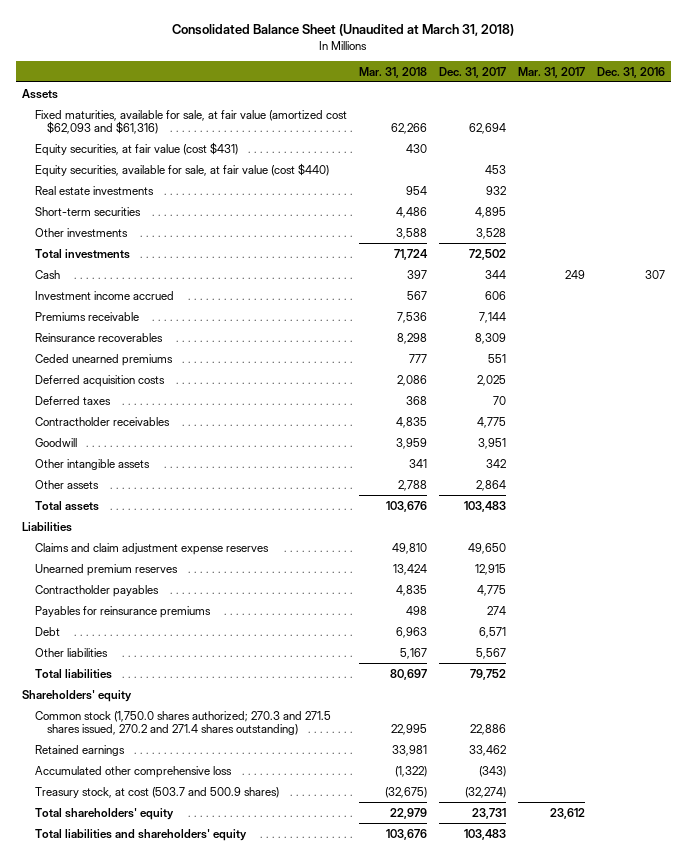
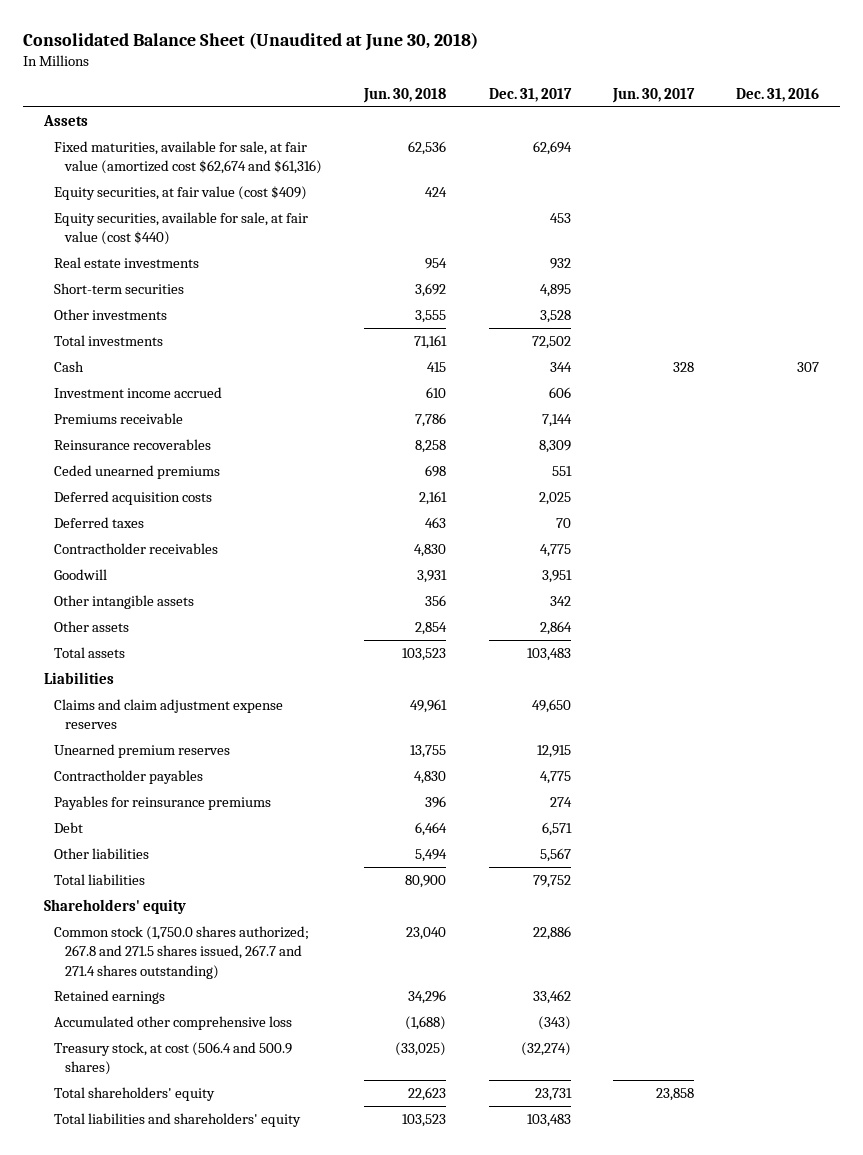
[172,24,515,37] Consolidated Balance Sheet (Unaudited at March 31, 2018) -> [22,31,478,51] Consolidated Balance Sheet (Unaudited at June 30, 2018)
[358,66,427,78] Mar. 31, 2018 -> none
[517,66,585,78] Mar. 31, 2017 -> none
none -> [363,88,447,104] Jun. 30, 2018
none -> [611,88,695,104] Jun. 30, 2017
[34,109,347,135] Fixed maturities, available for sale, at fair value (amortized cost $62,093 and $61,316) -> [54,140,323,175] Fixed maturities, available for sale, at fair value (amortized cost $62,674 and $61,316)
[34,141,238,156] Equity securities, at fair value (cost $431) -> [54,185,308,200] Equity securities, at fair value (cost $409)
[34,710,331,736] Common stock (1,750.0 shares authorized; 270.3 and 271.5 shares issued, 270.2 and 271.4 shares outstanding) -> [54,925,310,979] Common stock (1,750.0 shares authorized; 267.8 and 271.5 shares issued, 267.7 and 271.4 shares outstanding)
[34,786,279,798] Treasury stock, at cost (503.7 and 500.9 shares) -> [54,1041,293,1076] Treasury stock, at cost (506.4 and 500.9 shares)

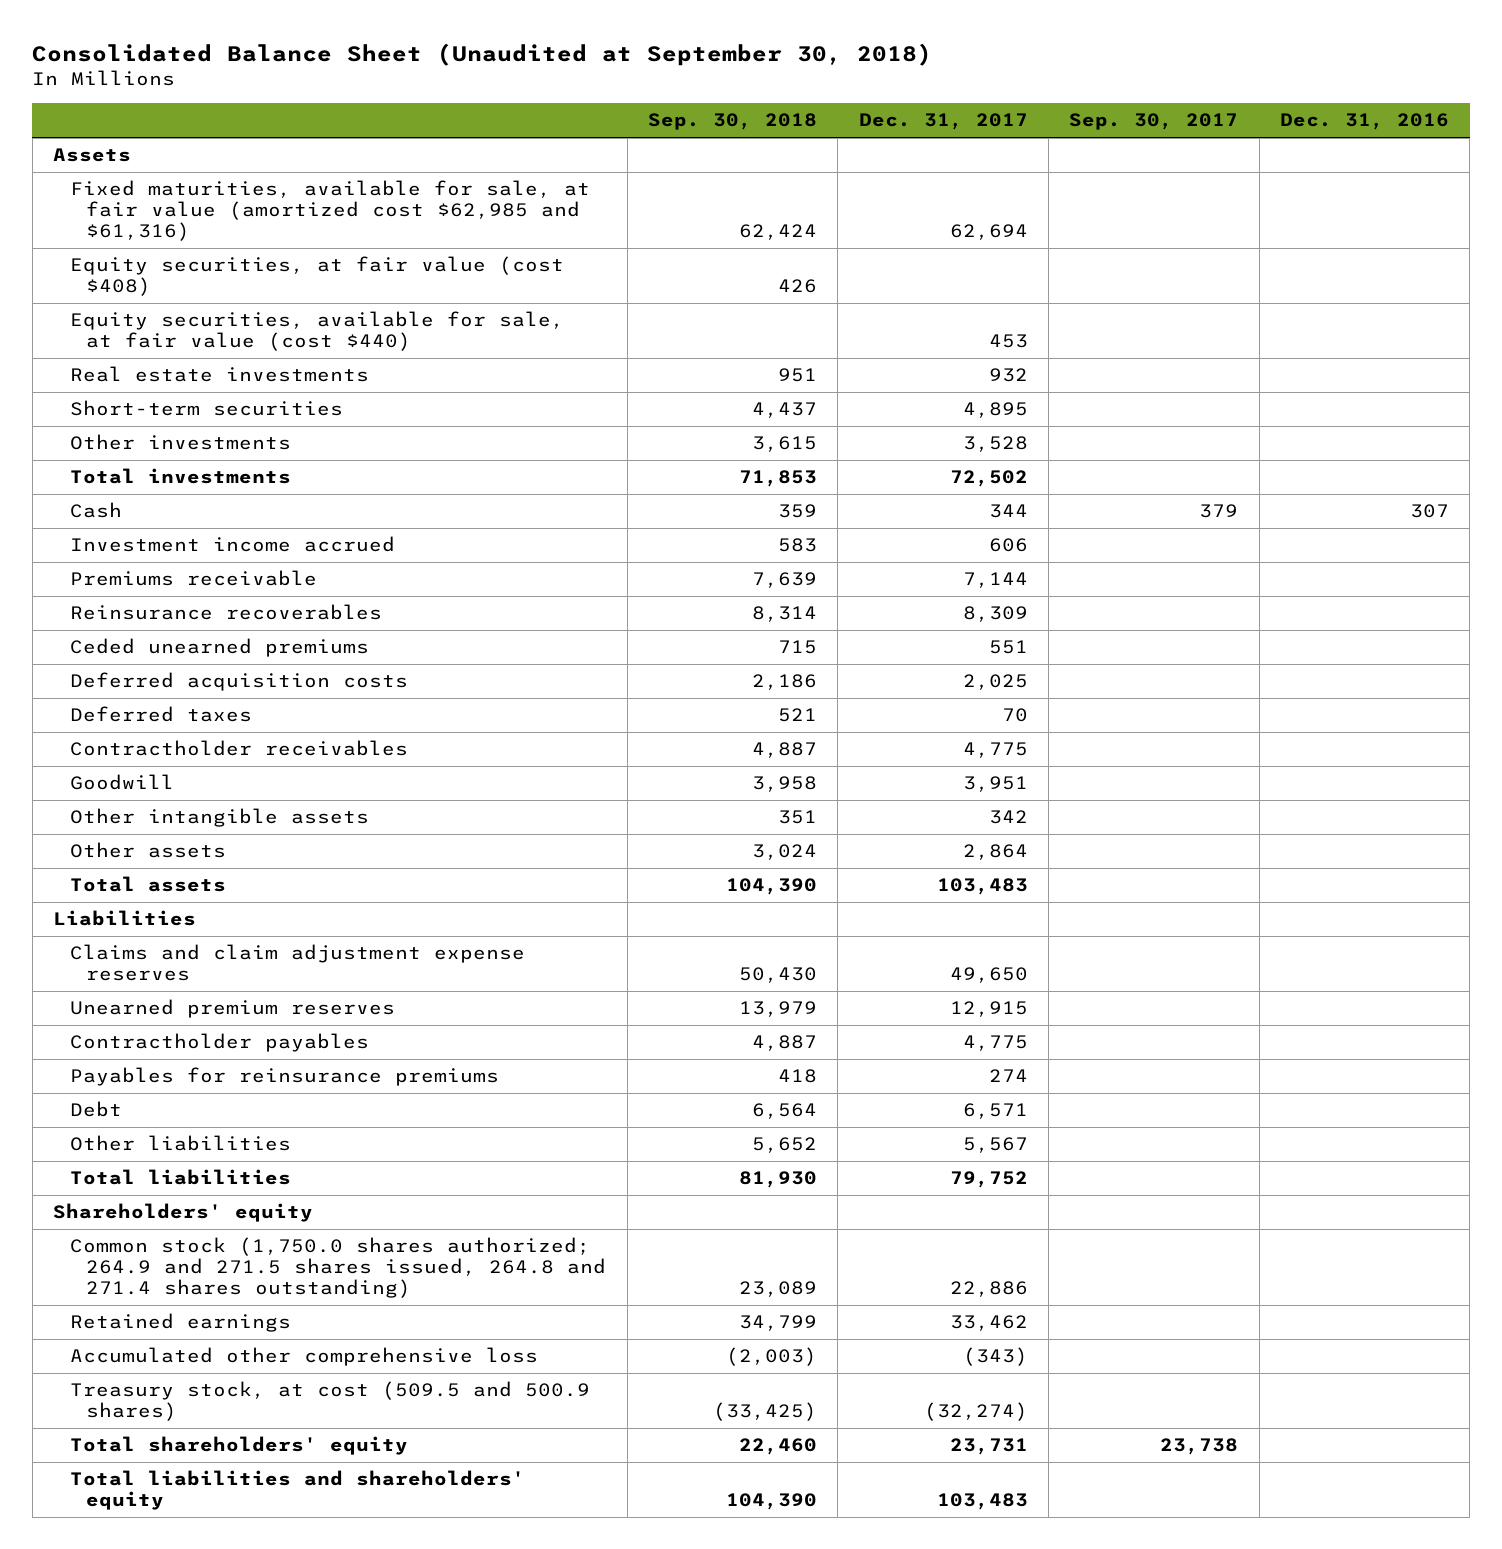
[22,31,478,51] Consolidated Balance Sheet (Unaudited at June 30, 2018) -> [32,42,933,66] Consolidated Balance Sheet (Unaudited at September 30, 2018)
[363,88,447,104] Jun. 30, 2018 -> none
[611,88,695,104] Jun. 30, 2017 -> none
none -> [648,113,818,131] Sep. 30, 2018
none -> [1069,113,1239,131] Sep. 30, 2017
[54,140,323,175] Fixed maturities, available for sale, at fair value (amortized cost $62,674 and $61,316) -> [69,180,590,242] Fixed maturities, available for sale, at fair value (amortized cost $62,985 and $61,316)
[54,185,308,200] Equity securities, at fair value (cost $409) -> [69,256,564,297] Equity securities, at fair value (cost $408)
[54,925,310,979] Common stock (1,750.0 shares authorized; 267.8 and 271.5 shares issued, 267.7 and 271.4 shares outstanding) -> [69,1237,607,1299] Common stock (1,750.0 shares authorized; 264.9 and 271.5 shares issued, 264.8 and 271.4 shares outstanding)
[54,1041,293,1076] Treasury stock, at cost (506.4 and 500.9 shares) -> [69,1381,590,1422] Treasury stock, at cost (509.5 and 500.9 shares)

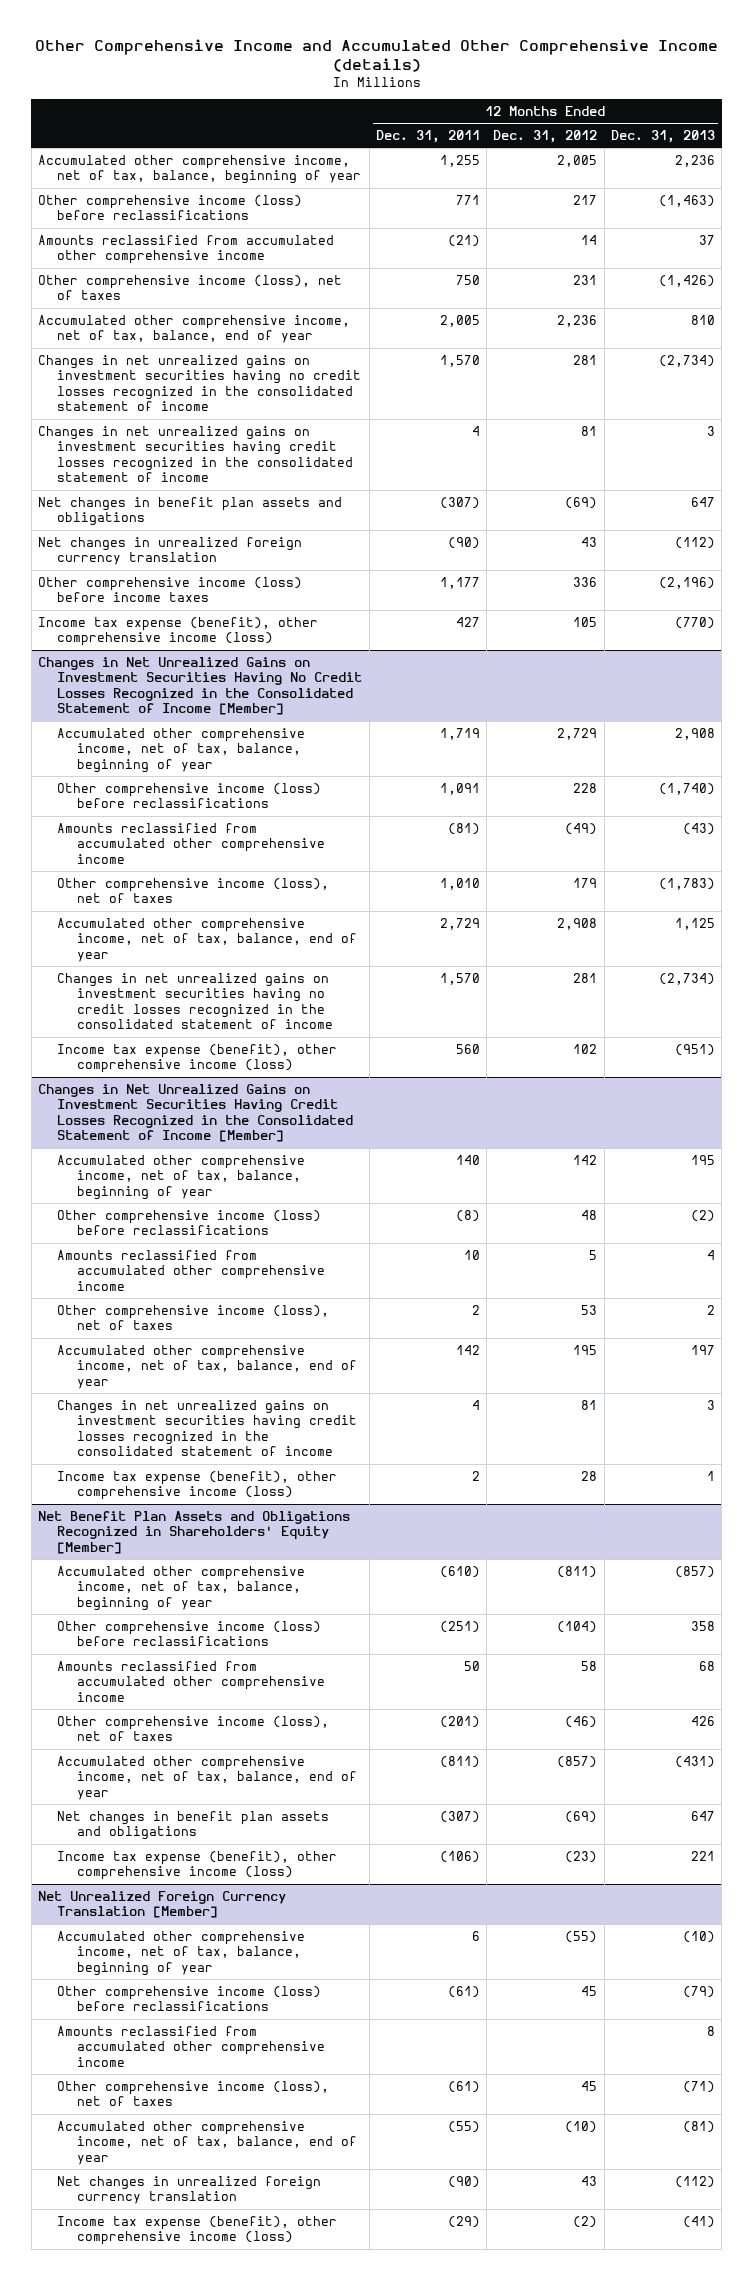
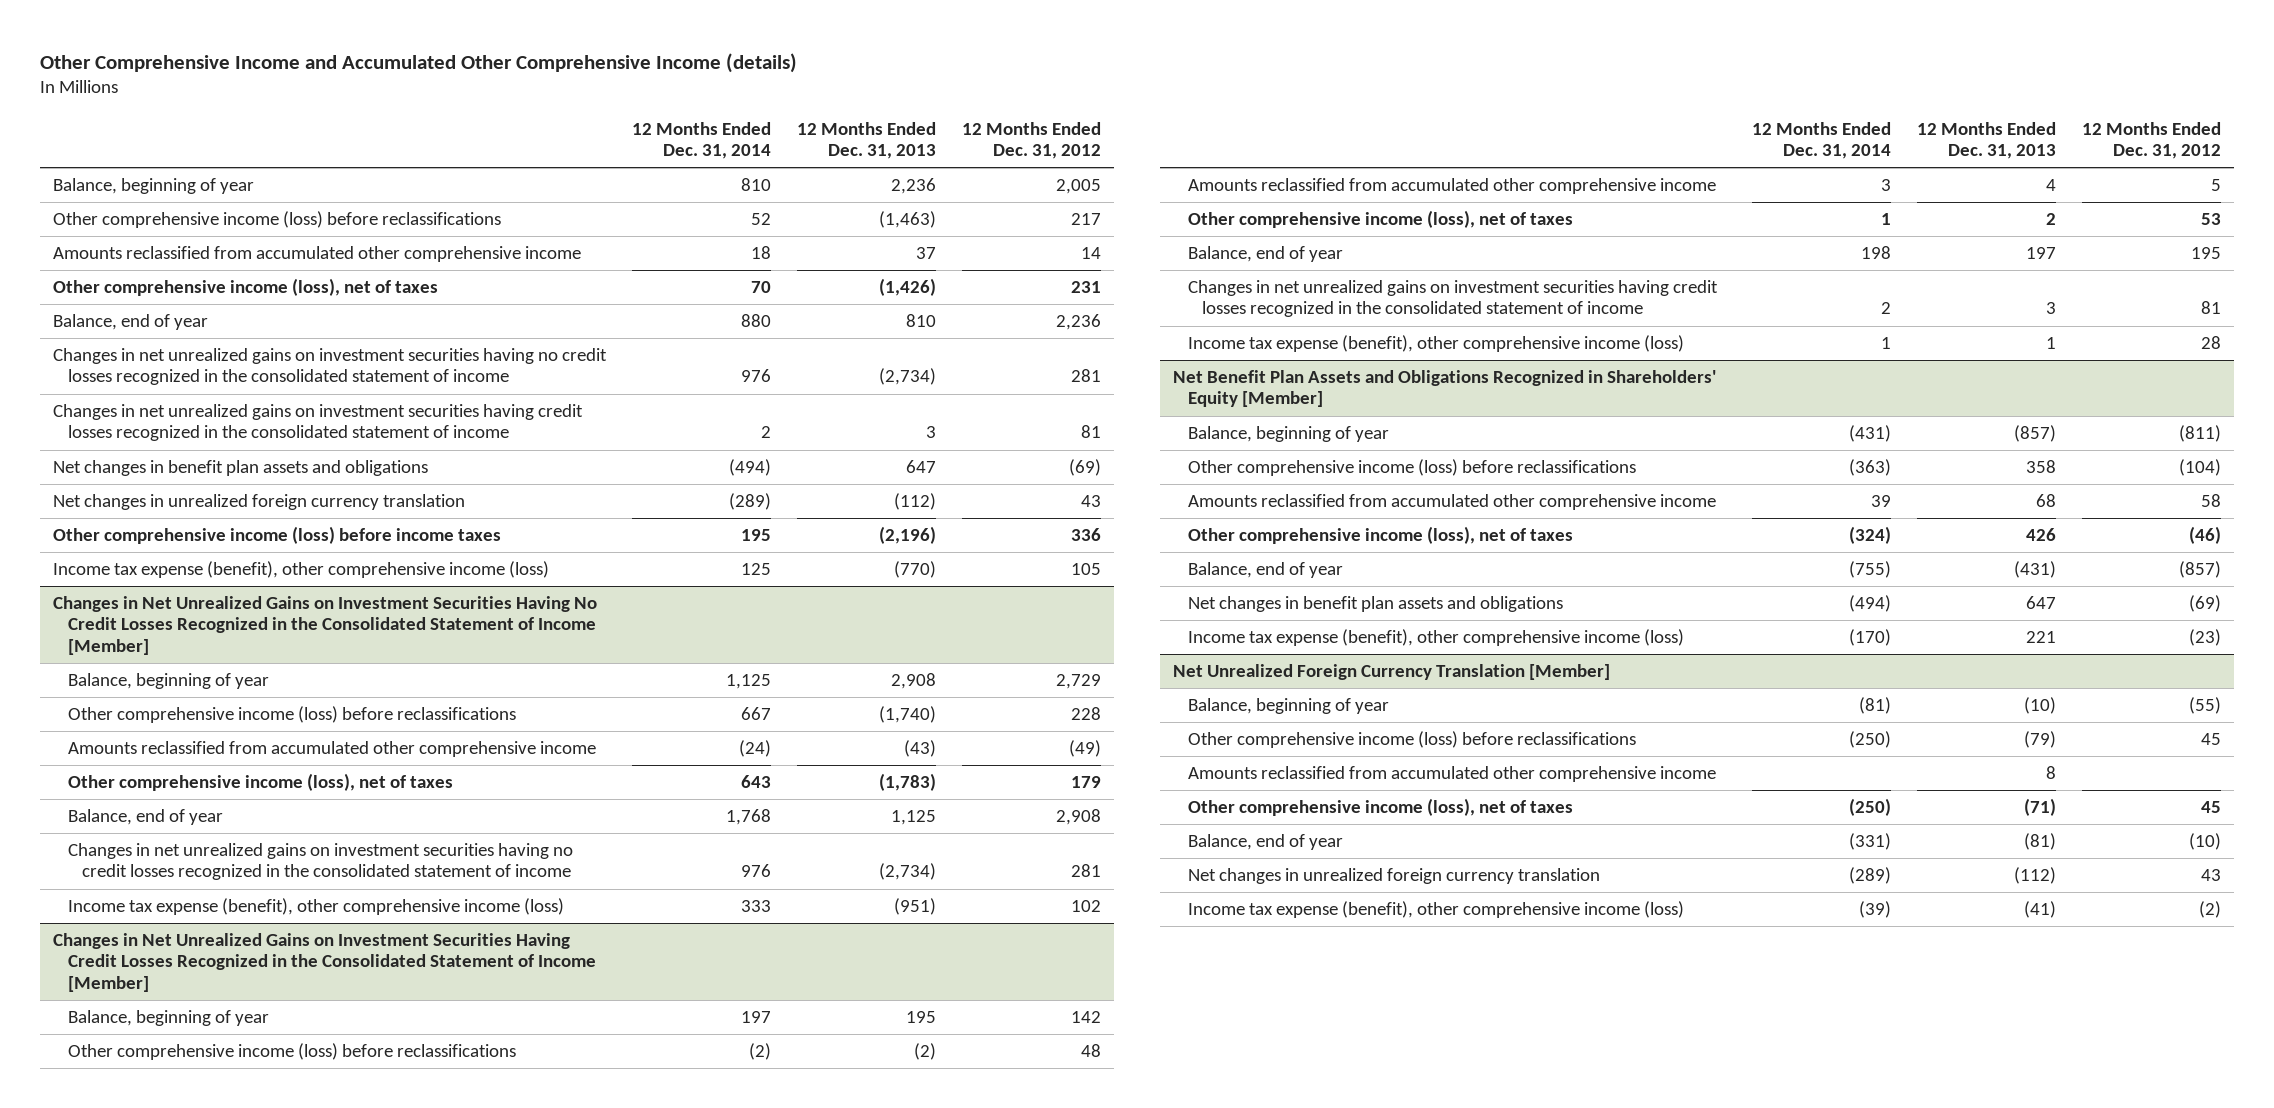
[375,129,480,143] Dec. 31, 2011 -> none
none -> [632,121,772,160] 12 Months Ended Dec. 31, 2014
[37,154,362,185] Accumulated other comprehensive income, net of tax, balance, beginning of year -> [53,178,255,195] Balance, beginning of year
[37,314,350,344] Accumulated other comprehensive income, net of tax, balance, end of year -> [53,314,209,331] Balance, end of year
[57,727,306,773] Accumulated other comprehensive income, net of tax, balance, beginning of year -> [67,673,269,690] Balance, beginning of year
[57,917,357,962] Accumulated other comprehensive income, net of tax, balance, end of year -> [67,809,223,826] Balance, end of year
[57,1154,306,1200] Accumulated other comprehensive income, net of tax, balance, beginning of year -> [67,1010,269,1027] Balance, beginning of year
[57,1344,357,1389] Accumulated other comprehensive income, net of tax, balance, end of year -> [1187,246,1343,263] Balance, end of year
[57,1565,306,1611] Accumulated other comprehensive income, net of tax, balance, beginning of year -> [1187,426,1389,443] Balance, beginning of year
[57,1755,357,1800] Accumulated other comprehensive income, net of tax, balance, end of year -> [1187,562,1343,579] Balance, end of year
[57,1930,306,1976] Accumulated other comprehensive income, net of tax, balance, beginning of year -> [1187,698,1389,715] Balance, beginning of year
[57,2120,357,2165] Accumulated other comprehensive income, net of tax, balance, end of year -> [1187,834,1343,851] Balance, end of year

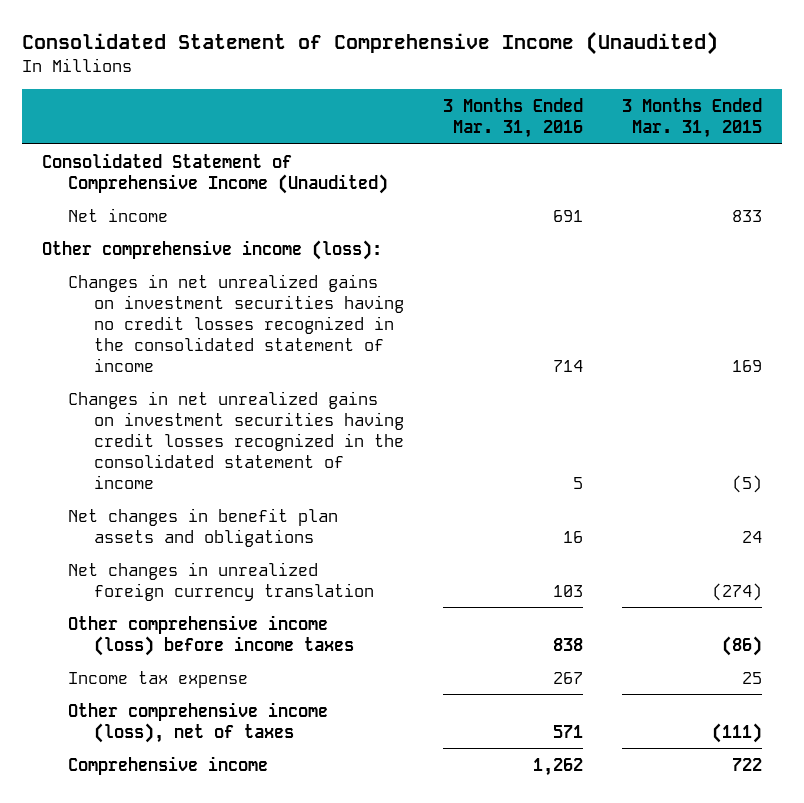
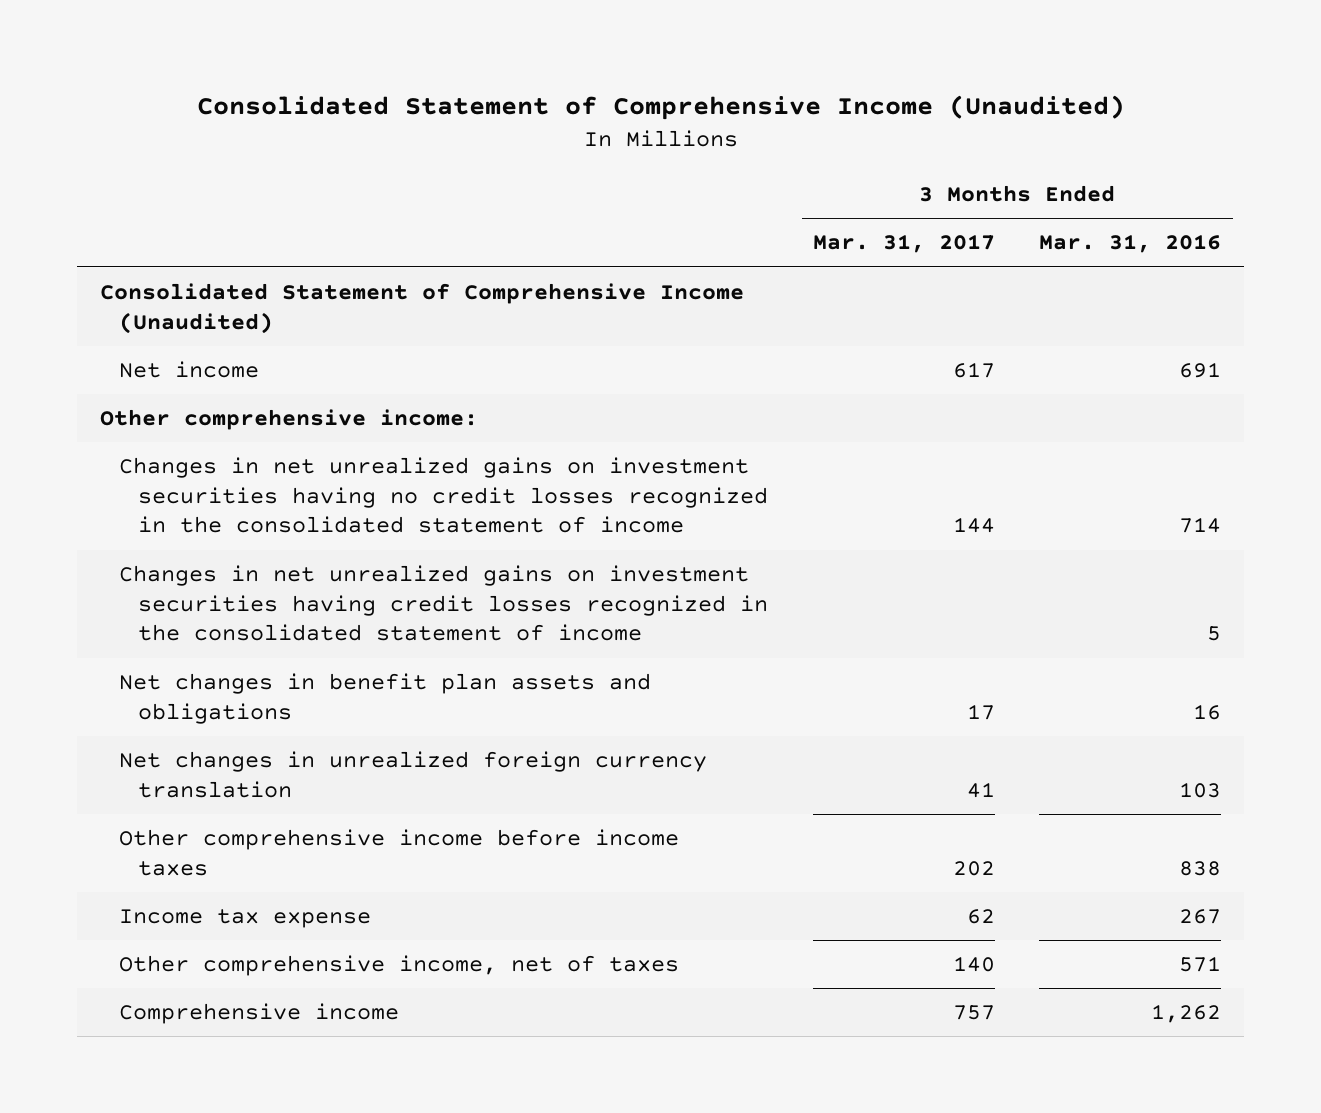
[622,97,763,138] 3 Months Ended Mar. 31, 2015 -> none
none -> [812,234,995,254] Mar. 31, 2017
[41,239,382,260] Other comprehensive income (loss): -> [99,409,478,431] Other comprehensive income:
[68,614,355,656] Other comprehensive income (loss) before income taxes -> [119,829,680,876] Other comprehensive income before income taxes
[68,701,329,743] Other comprehensive income (loss), net of taxes -> [119,955,680,977] Other comprehensive income, net of taxes

